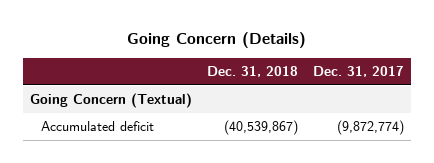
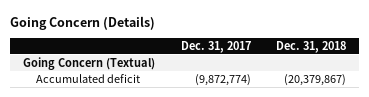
[223,120,298,136] (40,539,867) -> [284,73,347,86] (20,379,867)

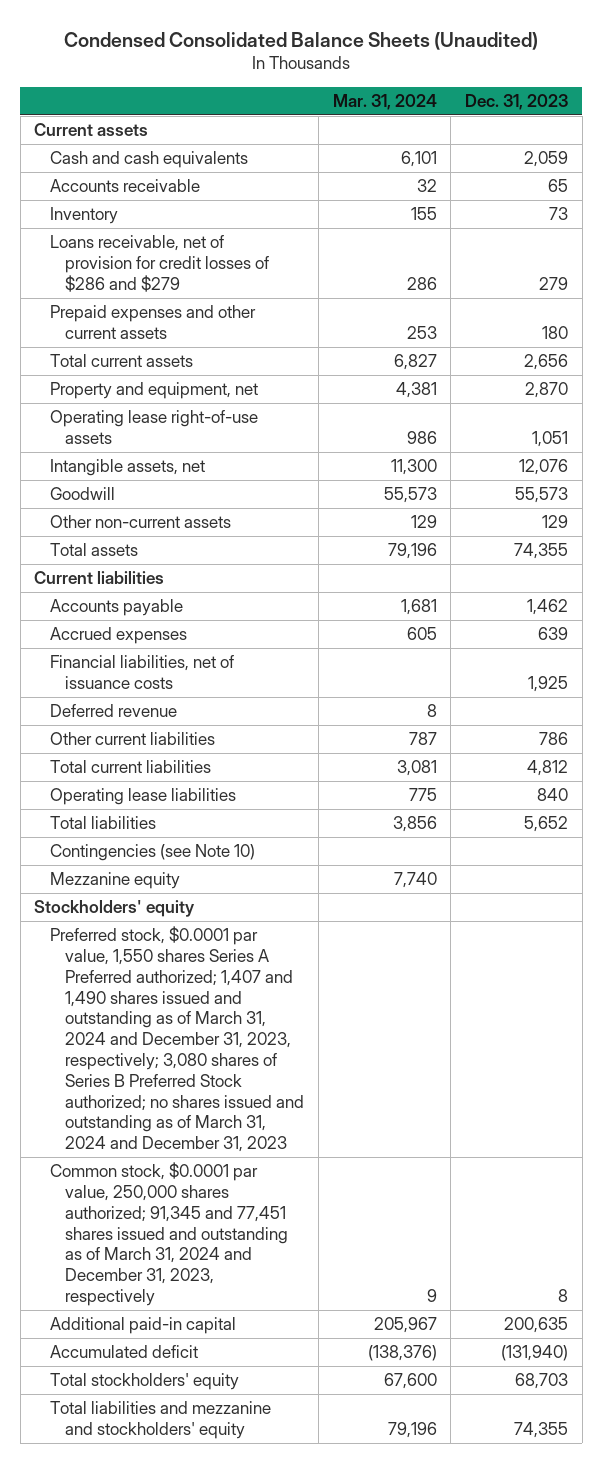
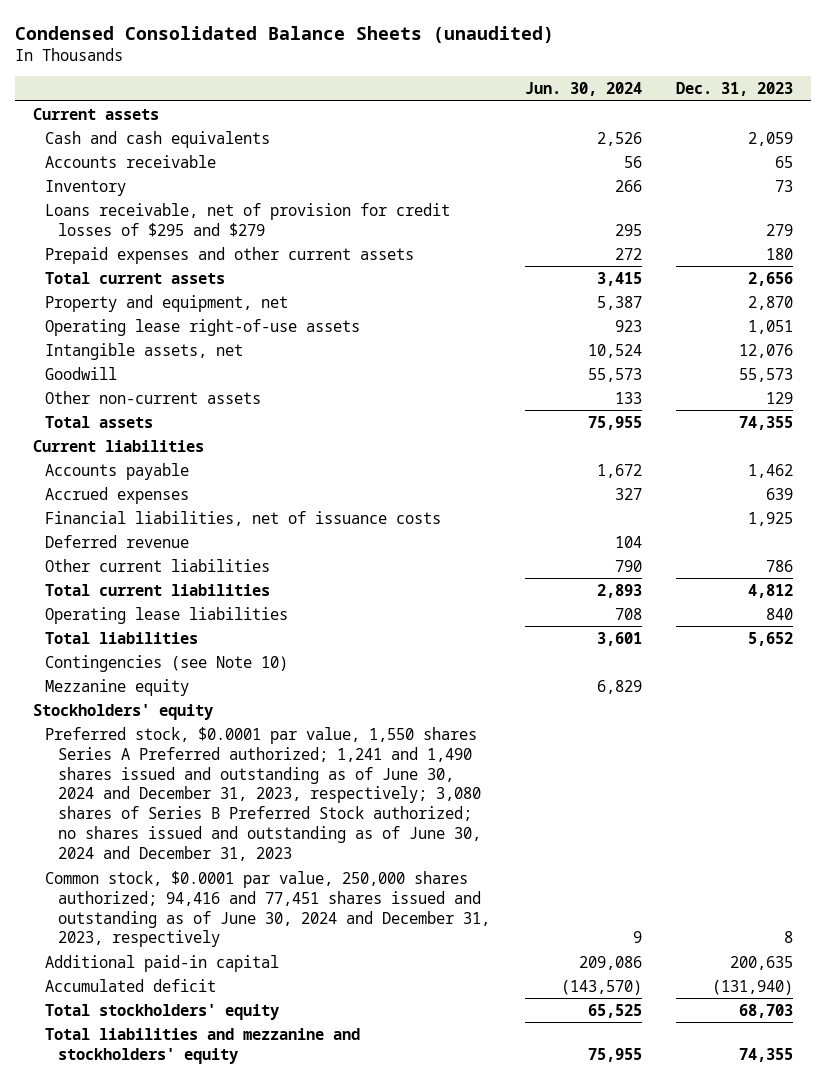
[64,31,539,50] Condensed Consolidated Balance Sheets (Unaudited) -> [15,25,555,43] Condensed Consolidated Balance Sheets (unaudited)
[332,93,437,110] Mar. 31, 2024 -> none
none -> [524,82,642,97] Jun. 30, 2024
[49,235,270,292] Loans receivable, net of provision for credit losses of $286 and $279 -> [45,202,451,237] Loans receivable, net of provision for credit losses of $295 and $279
[49,926,305,1153] Preferred stock, $0.0001 par value, 1,550 shares Series A Preferred authorized; 1,407 and 1,490 shares issued and outstanding as of March 31, 2024 and December 31, 2023, respectively; 3,080 shares of Series B Preferred Stock authorized; no shares issued and outstanding as of March 31, 2024 and December 31, 2023 -> [45,726,481,861] Preferred stock, $0.0001 par value, 1,550 shares Series A Preferred authorized; 1,241 and 1,490 shares issued and outstanding as of June 30, 2024 and December 31, 2023, respectively; 3,080 shares of Series B Preferred Stock authorized; no shares issued and outstanding as of June 30, 2024 and December 31, 2023
[49,1162,289,1307] Common stock, $0.0001 par value, 250,000 shares authorized; 91,345 and 77,451 shares issued and outstanding as of March 31, 2024 and December 31, 2023, respectively -> [45,870,490,948] Common stock, $0.0001 par value, 250,000 shares authorized; 94,416 and 77,451 shares issued and outstanding as of June 30, 2024 and December 31, 2023, respectively

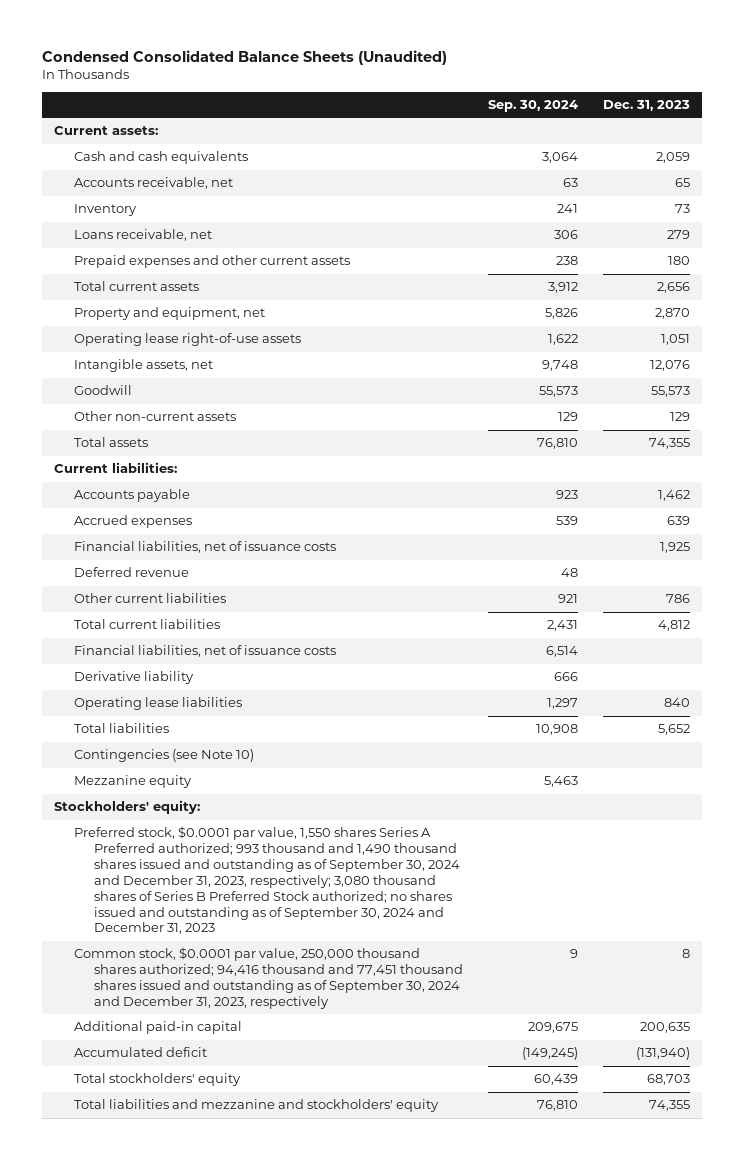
[15,25,555,43] Condensed Consolidated Balance Sheets (unaudited) -> [41,49,447,65] Condensed Consolidated Balance Sheets (Unaudited)
[524,82,642,97] Jun. 30, 2024 -> none
none -> [487,100,578,113] Sep. 30, 2024
[32,107,159,120] Current assets -> [54,126,159,136] Current assets:
[45,154,217,168] Accounts receivable -> [74,177,234,190] Accounts receivable, net
[45,202,451,237] Loans receivable, net of provision for credit losses of $295 and $279 -> [74,229,213,242] Loans receivable, net
[32,439,204,452] Current liabilities -> [54,462,178,474] Current liabilities:
none -> [74,645,337,658] Financial liabilities, net of issuance costs
none -> [74,671,195,685] Derivative liability
[32,703,213,720] Stockholders' equity -> [54,800,201,815] Stockholders' equity:
[45,726,481,861] Preferred stock, $0.0001 par value, 1,550 shares Series A Preferred authorized; 1,241 and 1,490 shares issued and outstanding as of June 30, 2024 and December 31, 2023, respectively; 3,080 shares of Series B Preferred Stock authorized; no shares issued and outstanding as of June 30, 2024 and December 31, 2023 -> [74,826,461,935] Preferred stock, $0.0001 par value, 1,550 shares Series A Preferred authorized; 993 thousand and 1,490 thousand shares issued and outstanding as of September 30, 2024 and December 31, 2023, respectively; 3,080 thousand shares of Series B Preferred Stock authorized; no shares issued and outstanding as of September 30, 2024 and December 31, 2023
[45,870,490,948] Common stock, $0.0001 par value, 250,000 shares authorized; 94,416 and 77,451 shares issued and outstanding as of June 30, 2024 and December 31, 2023, respectively -> [74,947,464,1009] Common stock, $0.0001 par value, 250,000 thousand shares authorized; 94,416 thousand and 77,451 thousand shares issued and outstanding as of September 30, 2024 and December 31, 2023, respectively

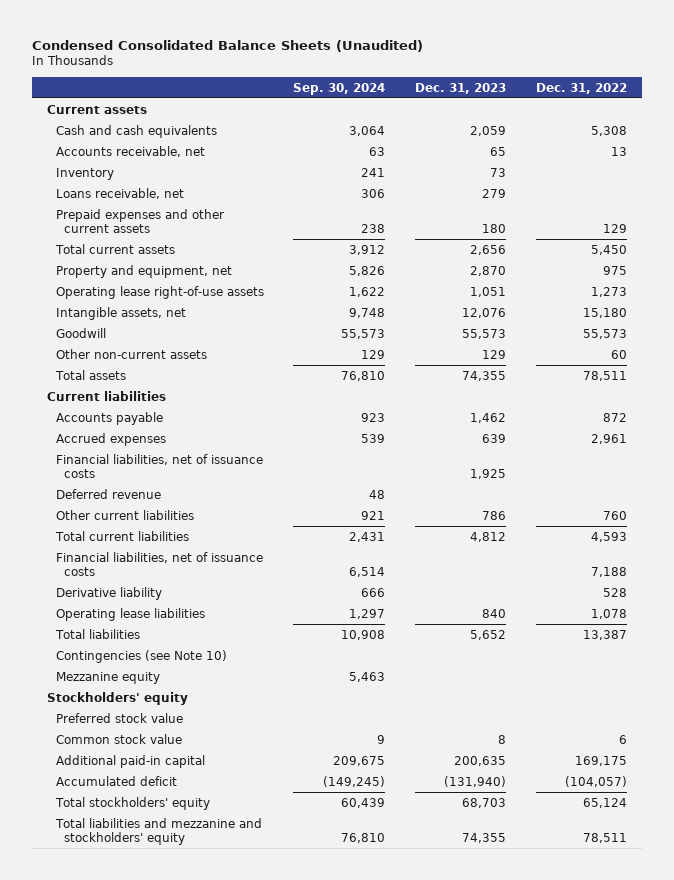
none -> [535,82,627,94] Dec. 31, 2022
[54,126,159,136] Current assets: -> [46,104,147,114] Current assets
[54,462,178,474] Current liabilities: -> [46,390,166,401] Current liabilities
[54,800,201,815] Stockholders' equity: -> [46,691,188,705] Stockholders' equity
[74,826,461,935] Preferred stock, $0.0001 par value, 1,550 shares Series A Preferred authorized; 993 thousand and 1,490 thousand shares issued and outstanding as of September 30, 2024 and December 31, 2023, respectively; 3,080 thousand shares of Series B Preferred Stock authorized; no shares issued and outstanding as of September 30, 2024 and December 31, 2023 -> [55,712,183,723] Preferred stock value
[74,947,464,1009] Common stock, $0.0001 par value, 250,000 thousand shares authorized; 94,416 thousand and 77,451 thousand shares issued and outstanding as of September 30, 2024 and December 31, 2023, respectively -> [55,733,182,744] Common stock value

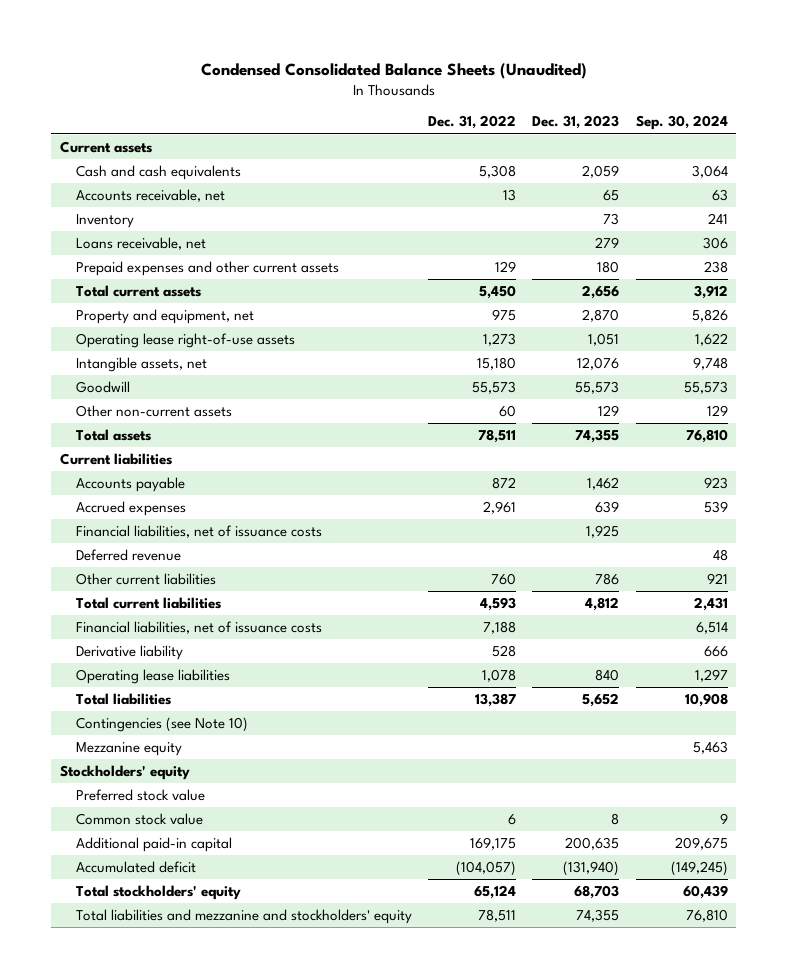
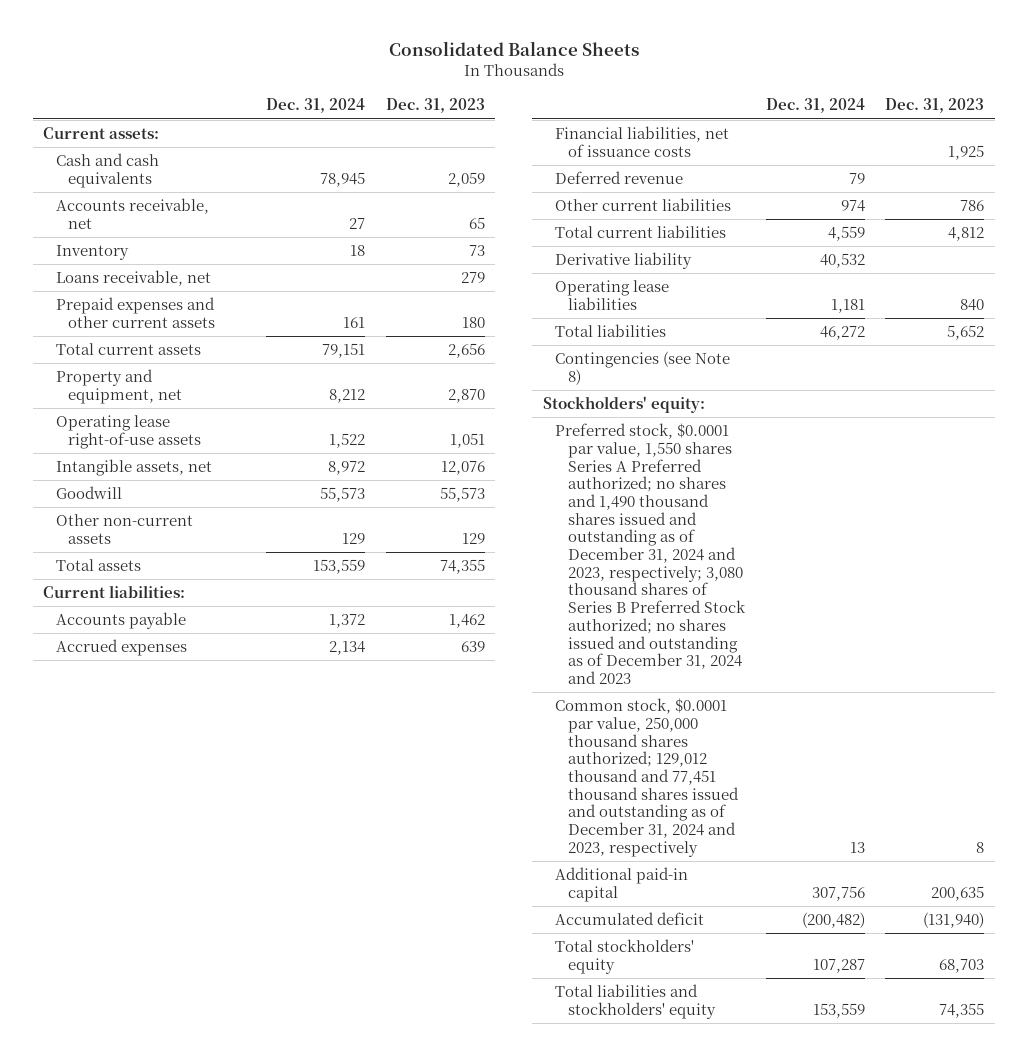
[200,62,587,79] Condensed Consolidated Balance Sheets (Unaudited) -> [388,41,639,57] Consolidated Balance Sheets
[428,115,517,130] Dec. 31, 2022 -> none
[635,115,728,131] Sep. 30, 2024 -> none
none -> [266,98,366,114] Dec. 31, 2024
[59,140,152,153] Current assets -> [43,127,160,140] Current assets:
[59,452,172,465] Current liabilities -> [43,585,186,599] Current liabilities:
[75,620,322,634] Financial liabilities, net of issuance costs -> none
[75,741,182,756] Mezzanine equity -> none
[75,716,248,732] Contingencies (see Note 10) -> [555,351,731,385] Contingencies (see Note 8)
[59,764,190,780] Stockholders' equity -> [542,396,705,414] Stockholders' equity:
[75,788,205,801] Preferred stock value -> [555,423,746,684] Preferred stock, $0.0001 par value, 1,550 shares Series A Preferred authorized; no shares and 1,490 thousand shares issued and outstanding as of December 31, 2024 and 2023, respectively; 3,080 thousand shares of Series B Preferred Stock authorized; no shares issued and outstanding as of December 31, 2024 and 2023
[75,812,203,825] Common stock value -> [555,698,739,857] Common stock, $0.0001 par value, 250,000 thousand shares authorized; 129,012 thousand and 77,451 thousand shares issued and outstanding as of December 31, 2024 and 2023, respectively
[75,908,412,924] Total liabilities and mezzanine and stockholders' equity -> [555,984,716,1019] Total liabilities and stockholders' equity

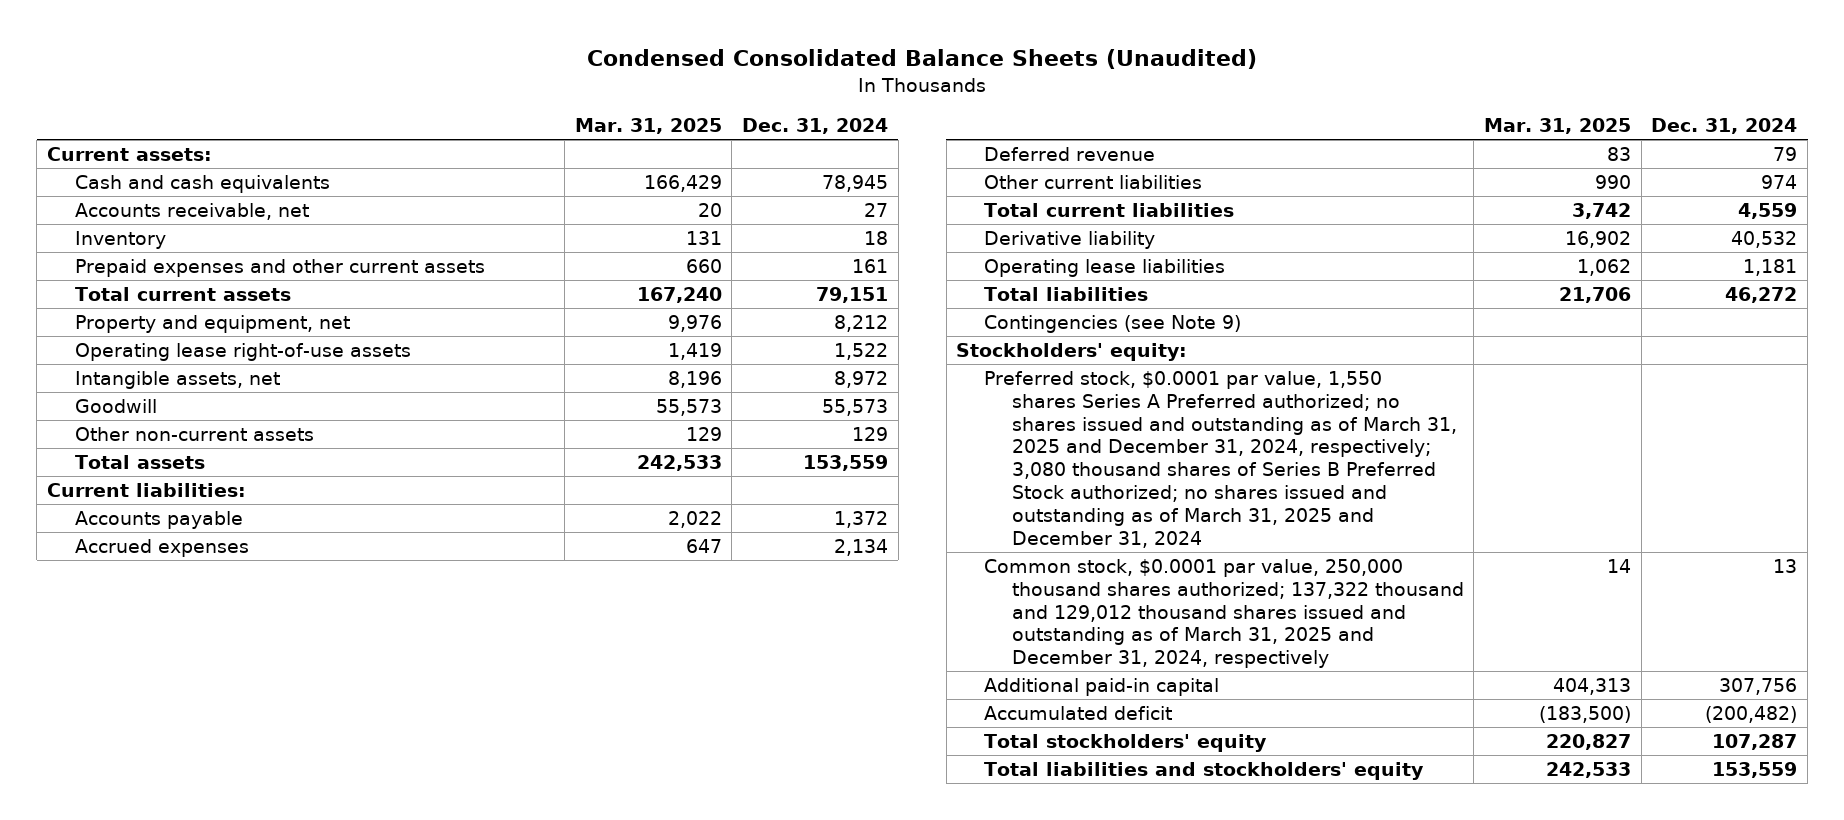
[388,41,639,57] Consolidated Balance Sheets -> [587,49,1258,70] Condensed Consolidated Balance Sheets (Unaudited)
[385,98,485,114] Dec. 31, 2023 -> none
none -> [574,118,722,135] Mar. 31, 2025
[55,270,211,287] Loans receivable, net -> none
[555,126,730,157] Financial liabilities, net of issuance costs -> none
[555,351,731,385] Contingencies (see Note 8) -> [983,314,1241,333] Contingencies (see Note 9)
[555,423,746,684] Preferred stock, $0.0001 par value, 1,550 shares Series A Preferred authorized; no shares and 1,490 thousand shares issued and outstanding as of December 31, 2024 and 2023, respectively; 3,080 thousand shares of Series B Preferred Stock authorized; no shares issued and outstanding as of December 31, 2024 and 2023 -> [983,370,1457,548] Preferred stock, $0.0001 par value, 1,550 shares Series A Preferred authorized; no shares issued and outstanding as of March 31, 2025 and December 31, 2024, respectively; 3,080 thousand shares of Series B Preferred Stock authorized; no shares issued and outstanding as of March 31, 2025 and December 31, 2024
[555,698,739,857] Common stock, $0.0001 par value, 250,000 thousand shares authorized; 129,012 thousand and 77,451 thousand shares issued and outstanding as of December 31, 2024 and 2023, respectively -> [983,558,1464,669] Common stock, $0.0001 par value, 250,000 thousand shares authorized; 137,322 thousand and 129,012 thousand shares issued and outstanding as of March 31, 2025 and December 31, 2024, respectively

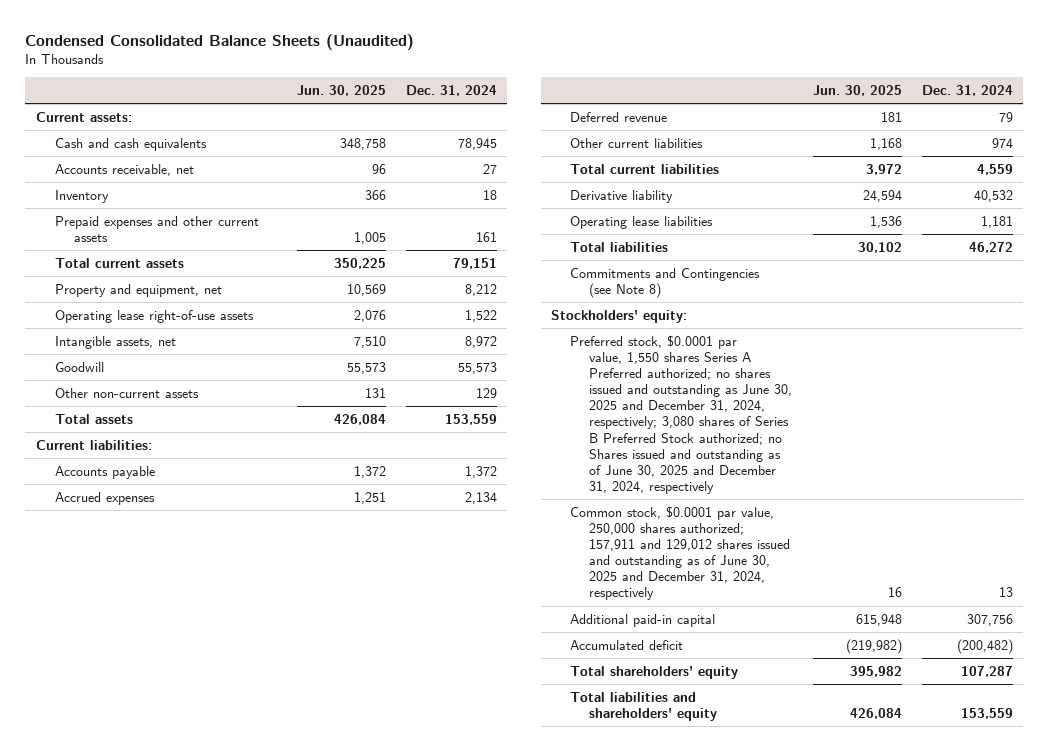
[574,118,722,135] Mar. 31, 2025 -> none
none -> [297,84,387,96] Jun. 30, 2025
[983,314,1241,333] Contingencies (see Note 9) -> [570,267,761,298] Commitments and Contingencies (see Note 8)
[983,370,1457,548] Preferred stock, $0.0001 par value, 1,550 shares Series A Preferred authorized; no shares issued and outstanding as of March 31, 2025 and December 31, 2024, respectively; 3,080 thousand shares of Series B Preferred Stock authorized; no shares issued and outstanding as of March 31, 2025 and December 31, 2024 -> [570,334,793,495] Preferred stock, $0.0001 par value, 1,550 shares Series A Preferred authorized; no shares issued and outstanding as June 30, 2025 and December 31, 2024, respectively; 3,080 shares of Series B Preferred Stock authorized; no Shares issued and outstanding as of June 30, 2025 and December 31, 2024, respectively
[983,558,1464,669] Common stock, $0.0001 par value, 250,000 thousand shares authorized; 137,322 thousand and 129,012 thousand shares issued and outstanding as of March 31, 2025 and December 31, 2024, respectively -> [570,505,791,601] Common stock, $0.0001 par value, 250,000 shares authorized; 157,911 and 129,012 shares issued and outstanding as of June 30, 2025 and December 31, 2024, respectively
[983,733,1267,752] Total stockholders' equity -> [570,665,739,679] Total shareholders' equity
[983,761,1424,780] Total liabilities and stockholders' equity -> [570,691,718,721] Total liabilities and shareholders' equity

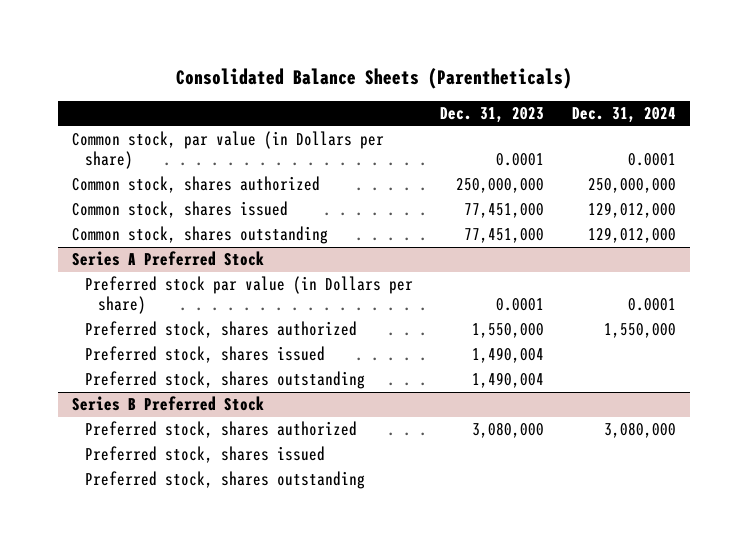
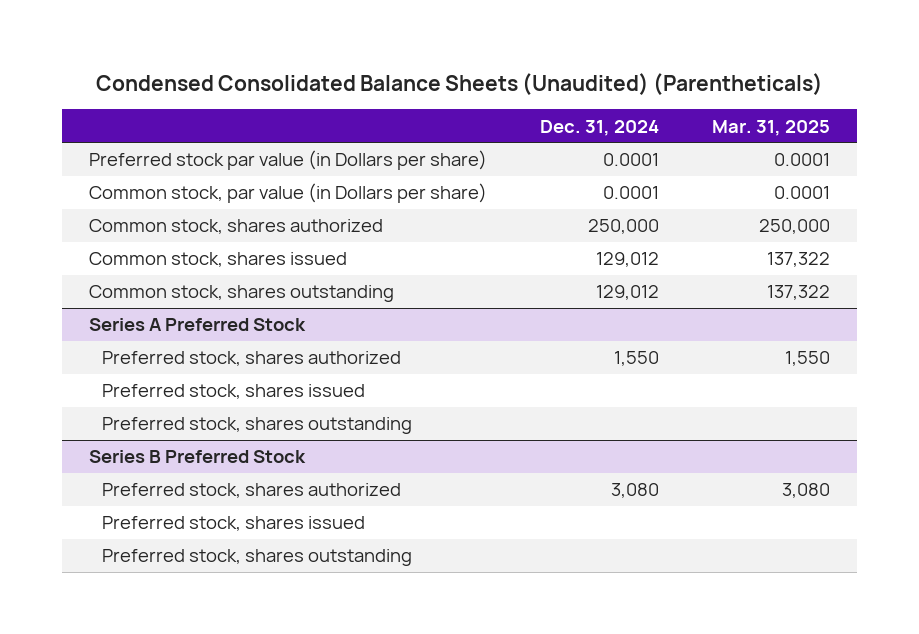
[175,68,572,90] Consolidated Balance Sheets (Parentheticals) -> [95,72,823,95] Condensed Consolidated Balance Sheets (Unaudited) (Parentheticals)
[440,107,545,124] Dec. 31, 2023 -> none
none -> [712,119,831,136] Mar. 31, 2025
none -> [88,150,487,171] Preferred stock par value (in Dollars per share)
[587,178,676,194] 250,000,000 -> [588,219,660,235] 250,000
[587,202,676,219] 129,012,000 -> [596,252,660,268] 129,012
[587,227,676,244] 129,012,000 -> [596,285,660,301] 129,012
[85,276,414,315] Preferred stock par value (in Dollars per share) -> none
[603,323,676,339] 1,550,000 -> [614,351,660,367] 1,550
[603,422,676,439] 3,080,000 -> [611,483,660,499] 3,080

